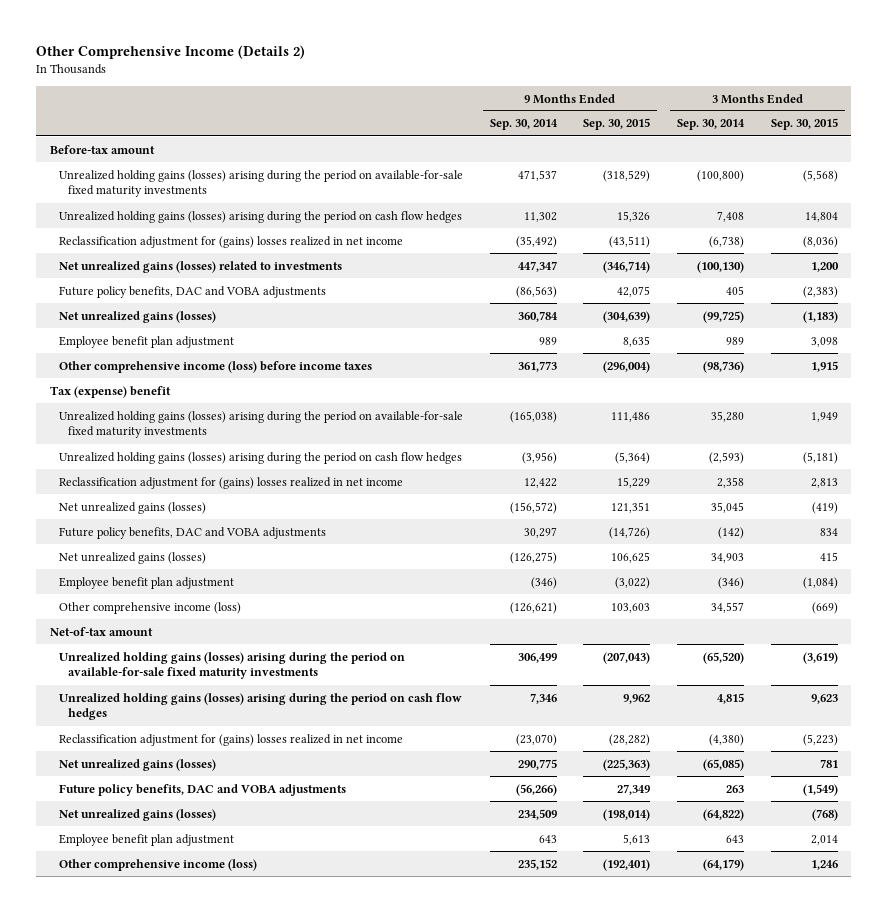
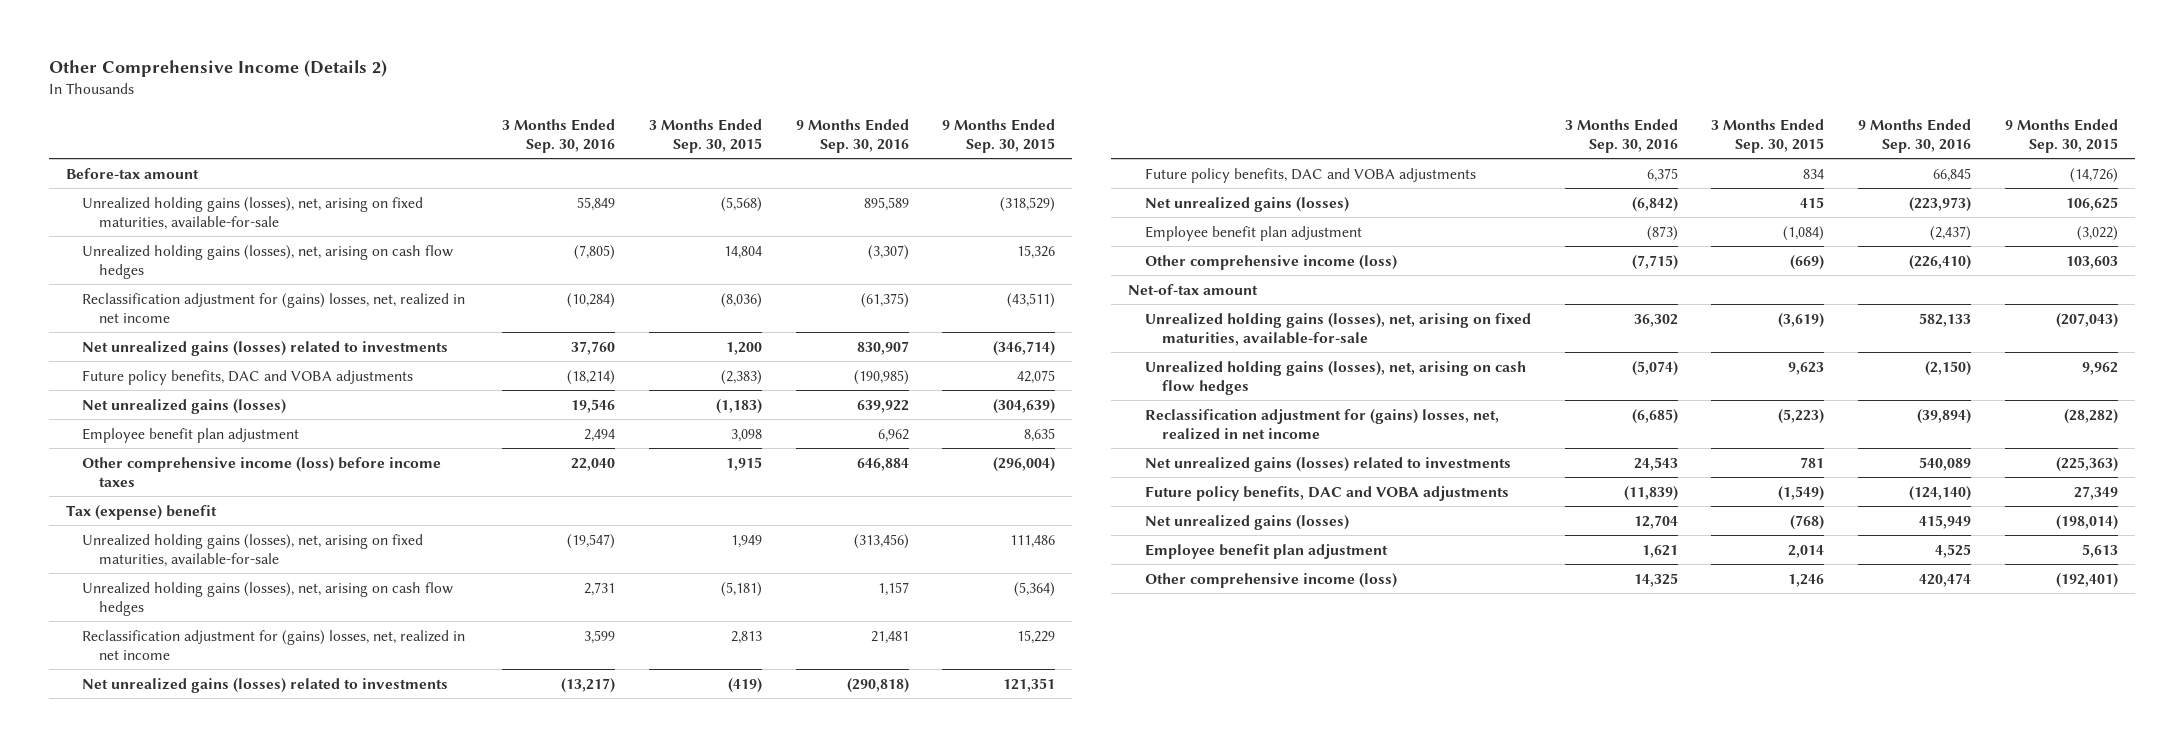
[489,119,558,131] Sep. 30, 2014 -> none
[677,119,746,131] Sep. 30, 2014 -> none
none -> [502,118,616,153] 3 Months Ended Sep. 30, 2016
none -> [795,118,909,153] 9 Months Ended Sep. 30, 2016
[58,169,463,198] Unrealized holding gains (losses) arising during the period on available-for-sale fixed maturity investments -> [82,196,424,230] Unrealized holding gains (losses), net, arising on fixed maturities, available-for-sale
[58,210,462,223] Unrealized holding gains (losses) arising during the period on cash flow hedges -> [82,244,454,279] Unrealized holding gains (losses), net, arising on cash flow hedges
[58,235,403,248] Reclassification adjustment for (gains) losses realized in net income -> [82,292,466,323] Reclassification adjustment for (gains) losses, net, realized in net income
[58,410,463,439] Unrealized holding gains (losses) arising during the period on available-for-sale fixed maturity investments -> [82,533,424,567] Unrealized holding gains (losses), net, arising on fixed maturities, available-for-sale
[58,451,462,464] Unrealized holding gains (losses) arising during the period on cash flow hedges -> [82,581,454,616] Unrealized holding gains (losses), net, arising on cash flow hedges
[58,476,403,489] Reclassification adjustment for (gains) losses realized in net income -> [82,629,466,660] Reclassification adjustment for (gains) losses, net, realized in net income
[58,501,206,514] Net unrealized gains (losses) -> [82,677,449,693] Net unrealized gains (losses) related to investments
[58,651,405,680] Unrealized holding gains (losses) arising during the period on available-for-sale fixed maturity investments -> [1144,312,1531,346] Unrealized holding gains (losses), net, arising on fixed maturities, available-for-sale
[58,692,462,721] Unrealized holding gains (losses) arising during the period on cash flow hedges -> [1144,360,1526,395] Unrealized holding gains (losses), net, arising on cash flow hedges
[58,733,403,746] Reclassification adjustment for (gains) losses realized in net income -> [1144,408,1499,440] Reclassification adjustment for (gains) losses, net, realized in net income
[58,758,216,771] Net unrealized gains (losses) -> [1144,456,1511,472] Net unrealized gains (losses) related to investments

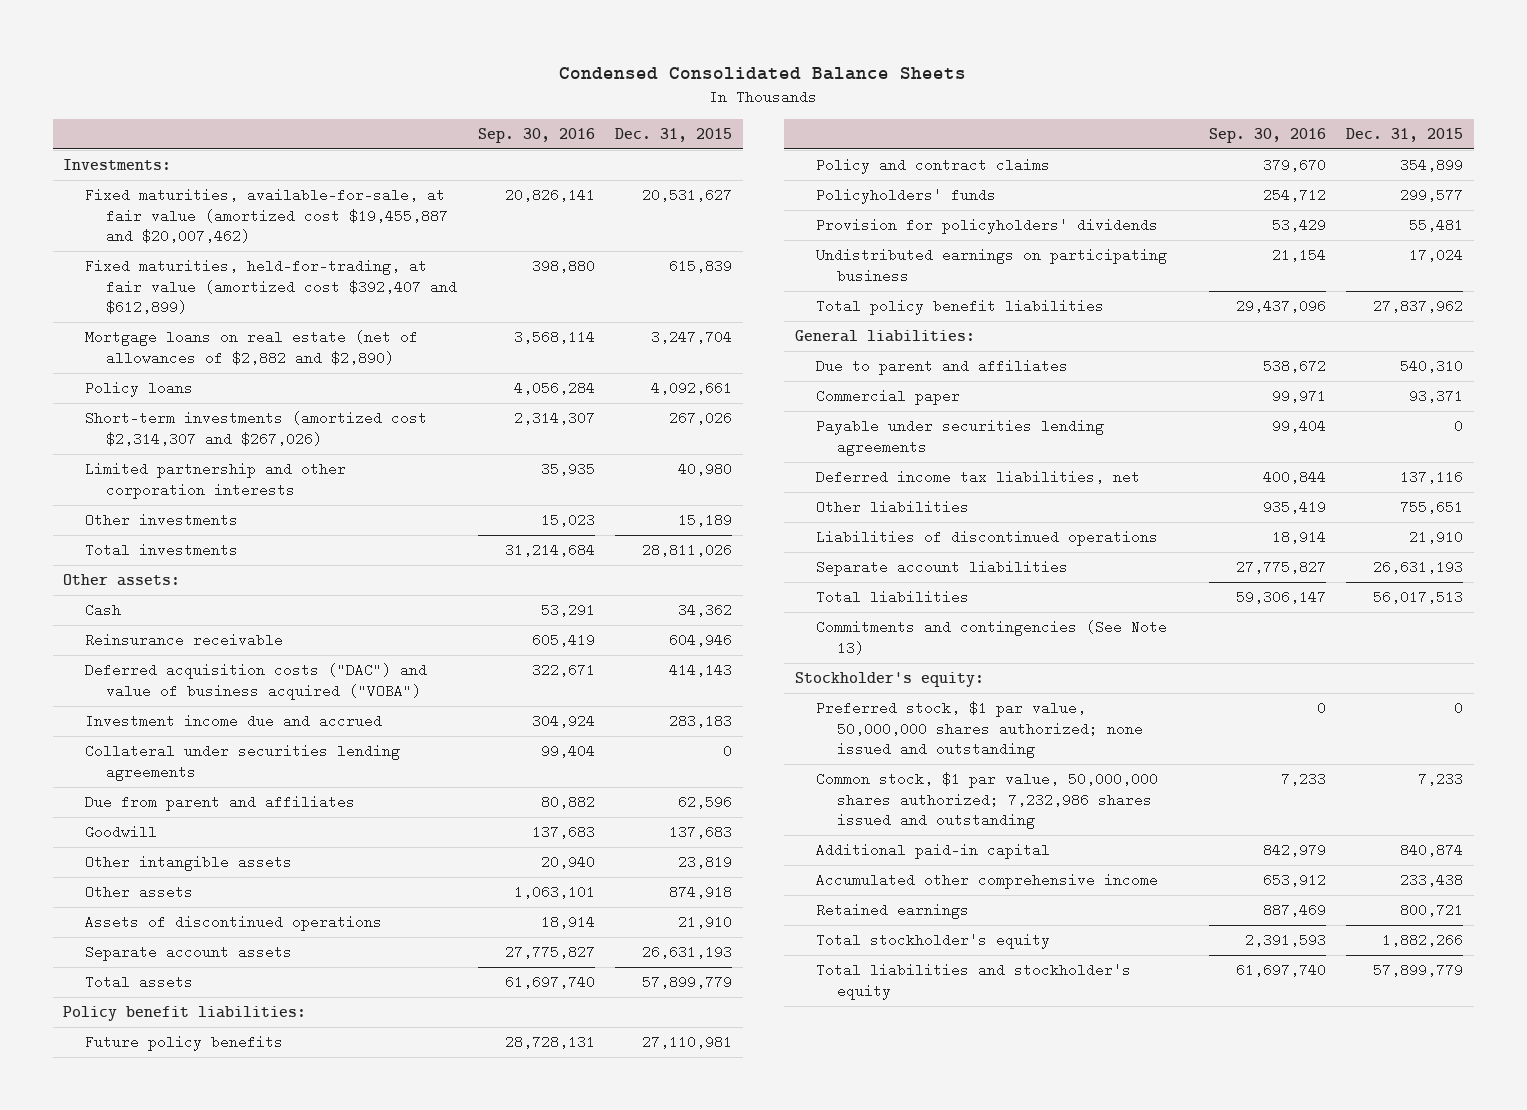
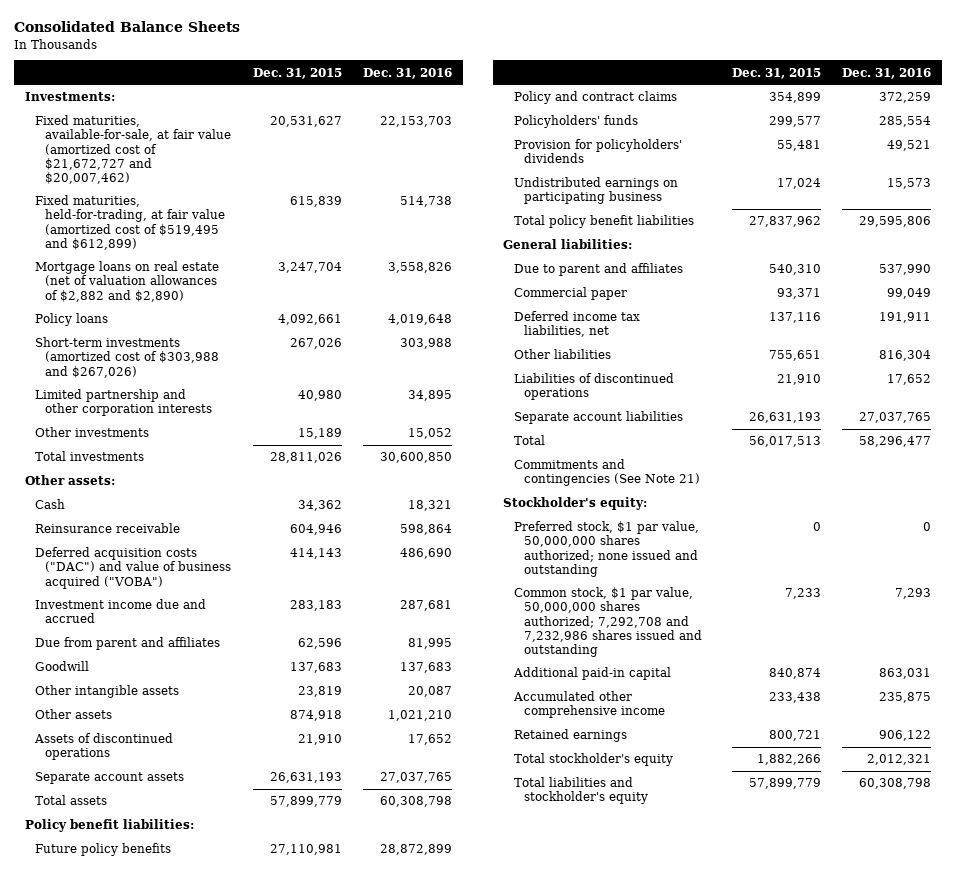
[559,67,967,81] Condensed Consolidated Balance Sheets -> [13,21,240,33] Consolidated Balance Sheets
[477,127,595,143] Sep. 30, 2016 -> none
none -> [363,67,453,79] Dec. 31, 2016
[84,188,449,244] Fixed maturities, available-for-sale, at fair value (amortized cost $19,455,887 and $20,007,462) -> [35,115,232,184] Fixed maturities, available-for-sale, at fair value (amortized cost of $21,672,727 and $20,007,462)
[84,259,458,315] Fixed maturities, held-for-trading, at fair value (amortized cost $392,407 and $612,899) -> [35,195,226,250] Fixed maturities, held-for-trading, at fair value (amortized cost of $519,495 and $612,899)
[84,330,418,365] Mortgage loans on real estate (net of allowances of $2,882 and $2,890) -> [35,261,220,302] Mortgage loans on real estate (net of valuation allowances of $2,882 and $2,890)
[84,411,427,446] Short-term investments (amortized cost $2,314,307 and $267,026) -> [35,337,220,378] Short-term investments (amortized cost of $303,988 and $267,026)
[84,744,400,781] Collateral under securities lending agreements -> none
[815,419,1104,456] Payable under securities lending agreements -> none
[815,590,969,605] Total liabilities -> [513,435,545,446] Total
[815,620,1167,655] Commitments and contingencies (See Note 13) -> [513,459,701,487] Commitments and contingencies (See Note 21)
[815,772,1158,830] Common stock, $1 par value, 50,000,000 shares authorized; 7,232,986 shares issued and outstanding -> [513,587,703,657] Common stock, $1 par value, 50,000,000 shares authorized; 7,292,708 and 7,232,986 shares issued and outstanding

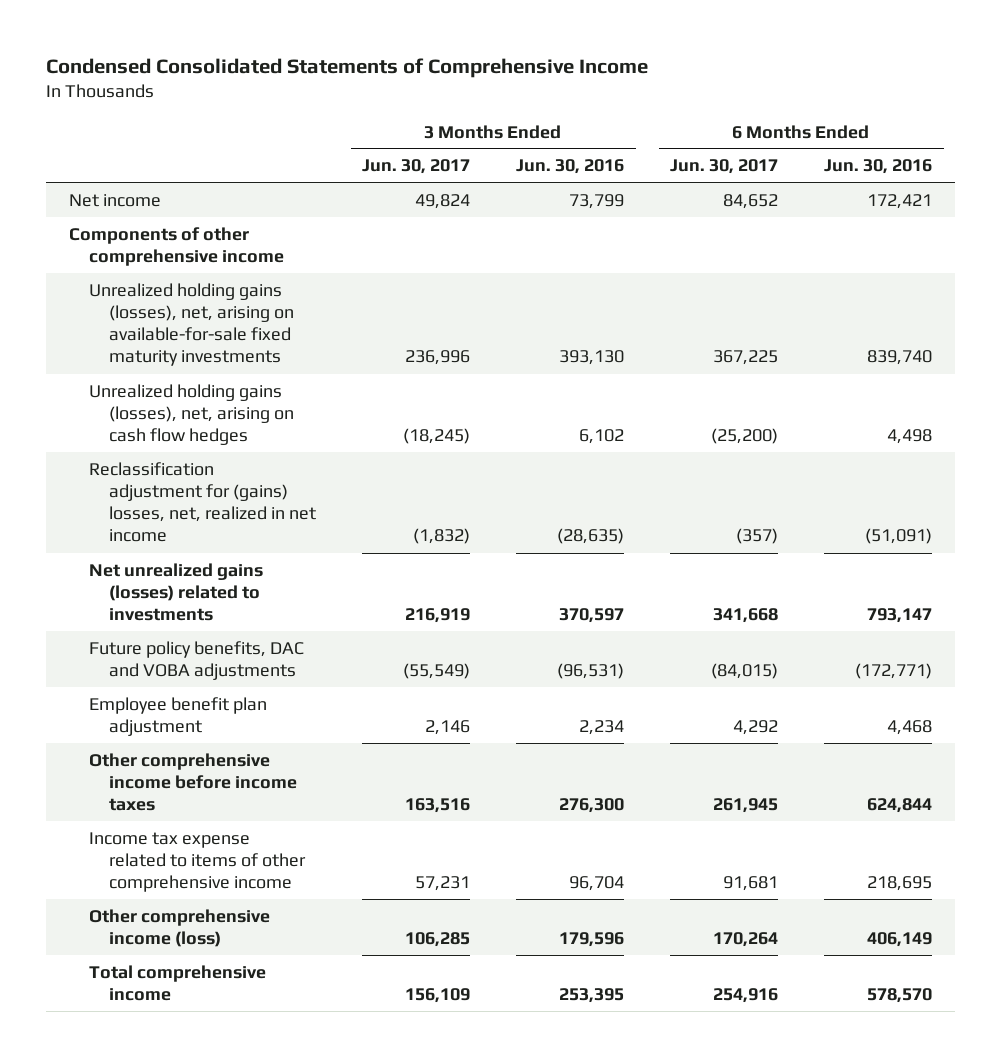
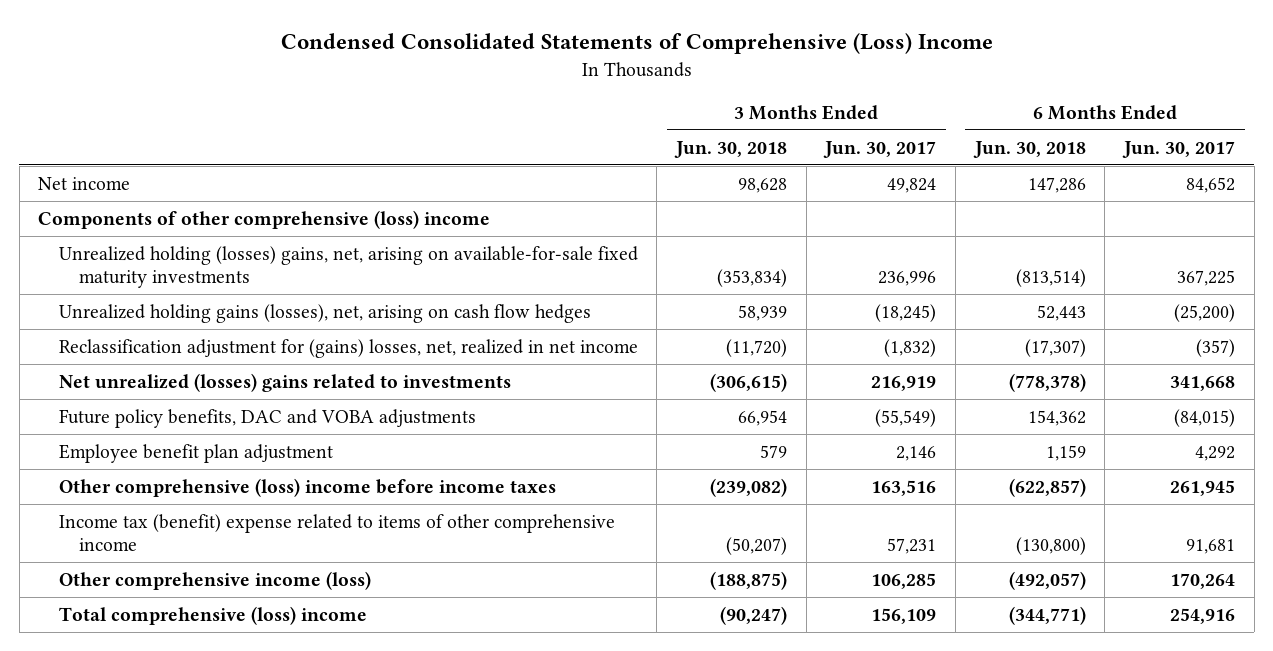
[45,58,648,79] Condensed Consolidated Statements of Comprehensive Income -> [280,33,993,55] Condensed Consolidated Statements of Comprehensive (Loss) Income
[516,159,625,175] Jun. 30, 2016 -> none
[824,159,933,175] Jun. 30, 2016 -> none
none -> [674,140,788,158] Jun. 30, 2018
none -> [972,140,1086,158] Jun. 30, 2018
[68,226,284,266] Components of other comprehensive income -> [38,209,491,229] Components of other comprehensive (loss) income
[88,282,295,367] Unrealized holding gains (losses), net, arising on available-for-sale fixed maturity investments -> [58,245,638,288] Unrealized holding (losses) gains, net, arising on available-for-sale fixed maturity investments
[88,562,263,622] Net unrealized gains (losses) related to investments -> [58,372,511,392] Net unrealized (losses) gains related to investments
[88,752,298,812] Other comprehensive income before income taxes -> [58,477,556,497] Other comprehensive (loss) income before income taxes
[88,831,307,893] Income tax expense related to items of other comprehensive income -> [58,513,615,551] Income tax (benefit) expense related to items of other comprehensive income
[88,964,266,1001] Total comprehensive income -> [58,605,367,625] Total comprehensive (loss) income

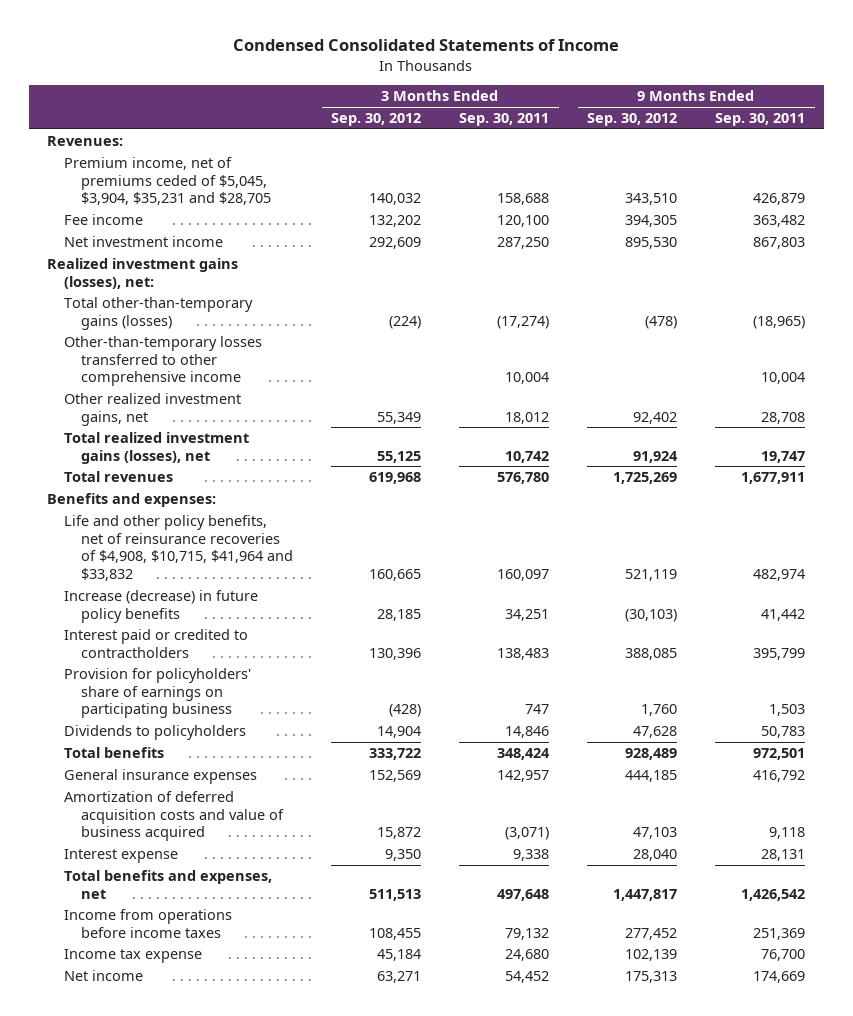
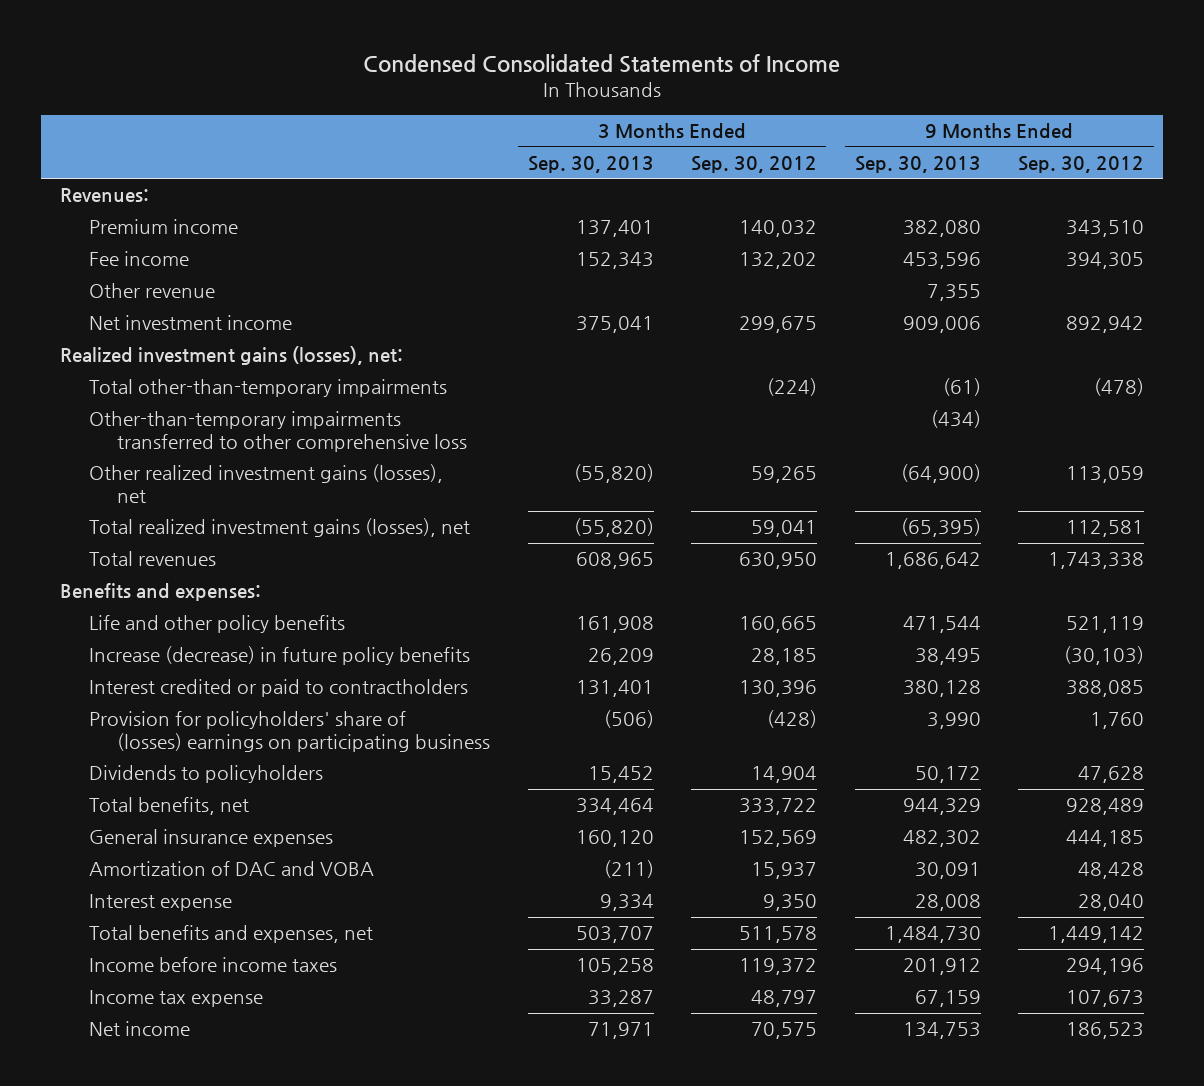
[459,113,550,127] Sep. 30, 2011 -> none
[715,113,806,127] Sep. 30, 2011 -> none
none -> [527,155,654,173] Sep. 30, 2013
none -> [854,155,981,173] Sep. 30, 2013
[64,157,272,206] Premium income, net of premiums ceded of $5,045, $3,904, $35,231 and $28,705 -> [88,219,238,235] Premium income
none -> [88,283,215,299] Other revenue
[369,237,422,250] 292,609 -> [739,316,818,334] 299,675
[625,237,678,250] 895,530 -> [1066,316,1145,334] 892,942
[64,297,254,330] Total other-than-temporary gains (losses) -> [88,379,447,398] Total other-than-temporary impairments
[64,336,263,387] Other-than-temporary losses transferred to other comprehensive income -> [88,411,468,452] Other-than-temporary impairments transferred to other comprehensive loss
[64,393,242,426] Other realized investment gains, net -> [88,464,443,503] Other realized investment gains (losses), net
[377,411,422,424] 55,349 -> [751,466,818,484] 59,265
[633,411,678,424] 92,402 -> [1066,466,1145,484] 113,059
[377,450,422,463] 55,125 -> [751,520,818,538] 59,041
[633,450,679,463] 91,924 -> [1066,520,1145,538] 112,581
[369,472,422,485] 619,968 -> [739,552,818,570] 630,950
[613,472,678,485] 1,725,269 -> [1048,552,1145,570] 1,743,338
[64,515,294,581] Life and other policy benefits, net of reinsurance recoveries of $4,908, $10,715, $41,964 and $33,832 -> [88,615,345,634] Life and other policy benefits
[64,629,249,658] Interest paid or credited to contractholders -> [88,679,468,698] Interest credited or paid to contractholders
[64,668,252,719] Provision for policyholders' share of earnings on participating business -> [88,711,491,752] Provision for policyholders' share of (losses) earnings on participating business
[64,747,165,759] Total benefits -> [88,797,249,816] Total benefits, net
[64,791,285,842] Amortization of deferred acquisition costs and value of business acquired -> [88,861,374,877] Amortization of DAC and VOBA
[377,827,422,840] 15,872 -> [751,862,818,880] 15,937
[633,827,678,840] 47,103 -> [1078,862,1145,880] 48,428
[369,888,422,901] 511,513 -> [739,926,818,944] 511,578
[613,888,678,901] 1,447,817 -> [1048,926,1145,944] 1,449,142
[64,909,233,938] Income from operations before income taxes -> [88,957,337,973] Income before income taxes
[369,927,422,940] 108,455 -> [739,958,818,976] 119,372
[625,927,678,940] 277,452 -> [1066,958,1145,976] 294,196
[377,949,422,962] 45,184 -> [751,990,818,1008] 48,797
[625,949,678,962] 102,139 -> [1066,990,1145,1008] 107,673
[377,971,422,984] 63,271 -> [751,1022,818,1040] 70,575
[625,971,678,984] 175,313 -> [1066,1022,1145,1040] 186,523

